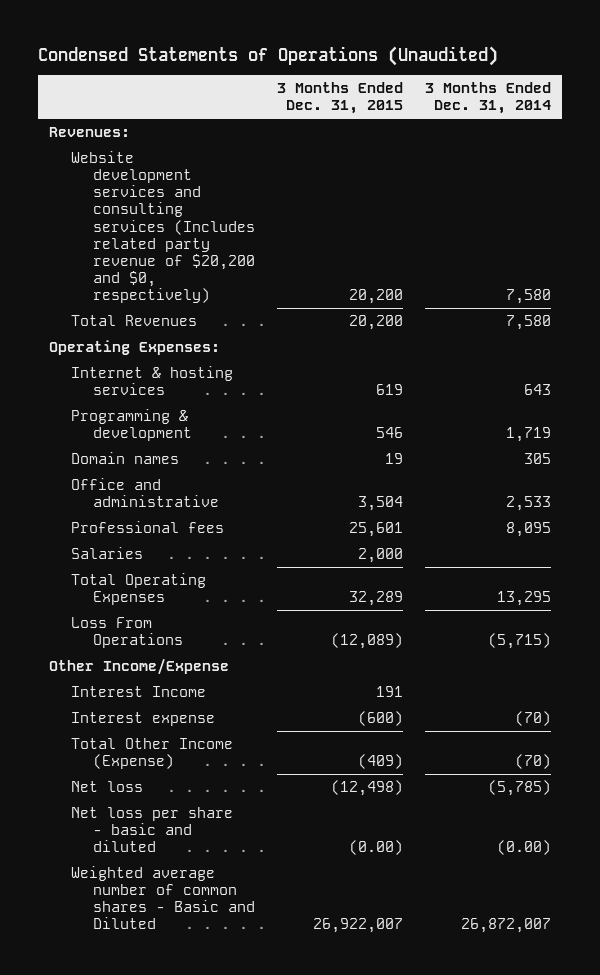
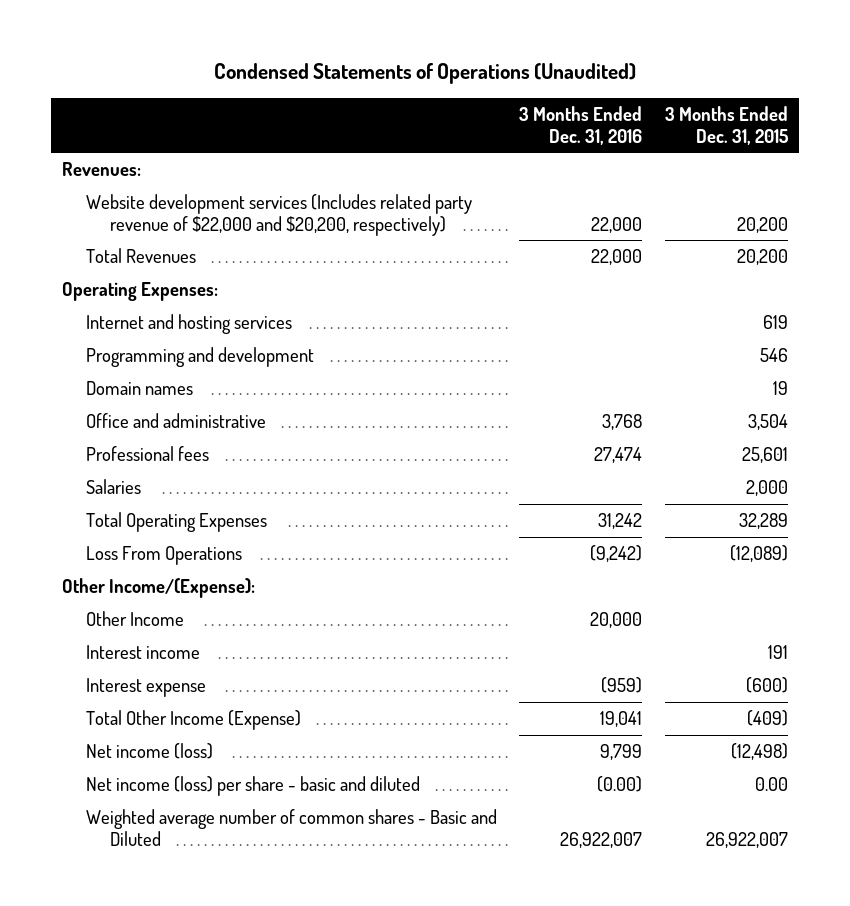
[425,82,552,115] 3 Months Ended Dec. 31, 2014 -> none
none -> [519,105,643,145] 3 Months Ended Dec. 31, 2016
[70,150,255,304] Website development services and consulting services (Includes related party revenue of $20,200 and $0, respectively) -> [85,194,472,236] Website development services (Includes related party revenue of $22,000 and $20,200, respectively)
[70,365,233,396] Internet & hosting services -> [85,314,292,335] Internet and hosting services
[70,408,192,442] Programming & development -> [85,347,314,368] Programming and development
[48,657,229,675] Other Income/Expense -> [62,578,256,599] Other Income/(Expense):
none -> [85,611,184,627] Other Income
[70,685,206,697] Interest Income -> [85,645,200,660] Interest income
[70,780,143,792] Net loss -> [85,743,213,760] Net income (loss)
[70,806,233,853] Net loss per share - basic and diluted -> [85,776,420,797] Net income (loss) per share - basic and diluted
[348,840,403,856] (0.00) -> [754,777,788,792] 0.00

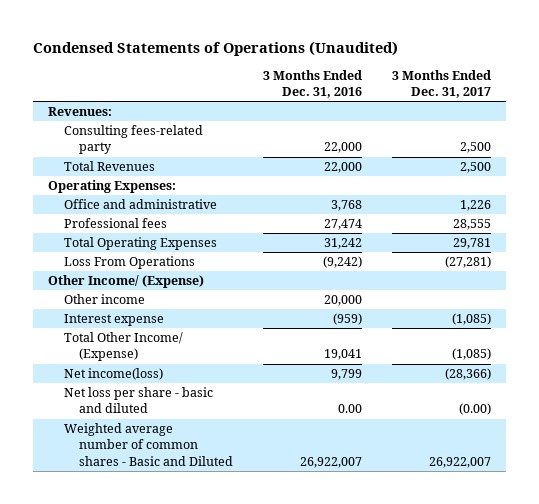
[664,105,788,145] 3 Months Ended Dec. 31, 2015 -> none
none -> [391,69,491,99] 3 Months Ended Dec. 31, 2017
[85,194,472,236] Website development services (Includes related party revenue of $22,000 and $20,200, respectively) -> none
none -> [63,125,203,155] Consulting fees-related party
[85,314,292,335] Internet and hosting services -> none
[85,347,314,368] Programming and development -> none
[85,381,193,396] Domain names -> none
[85,479,141,495] Salaries -> none
[85,645,200,660] Interest income -> none
[62,578,256,599] Other Income/(Expense): -> [48,275,205,289] Other Income/ (Expense)
[85,611,184,627] Other Income -> [63,294,145,305] Other income
[85,710,301,731] Total Other Income (Expense) -> [63,332,183,362] Total Other Income/ (Expense)
[85,743,213,760] Net income (loss) -> [63,368,163,381] Net income(loss)
[85,776,420,797] Net income (loss) per share - basic and diluted -> [63,387,213,414] Net loss per share - basic and diluted
[597,776,643,793] (0.00) -> [337,404,362,414] 0.00

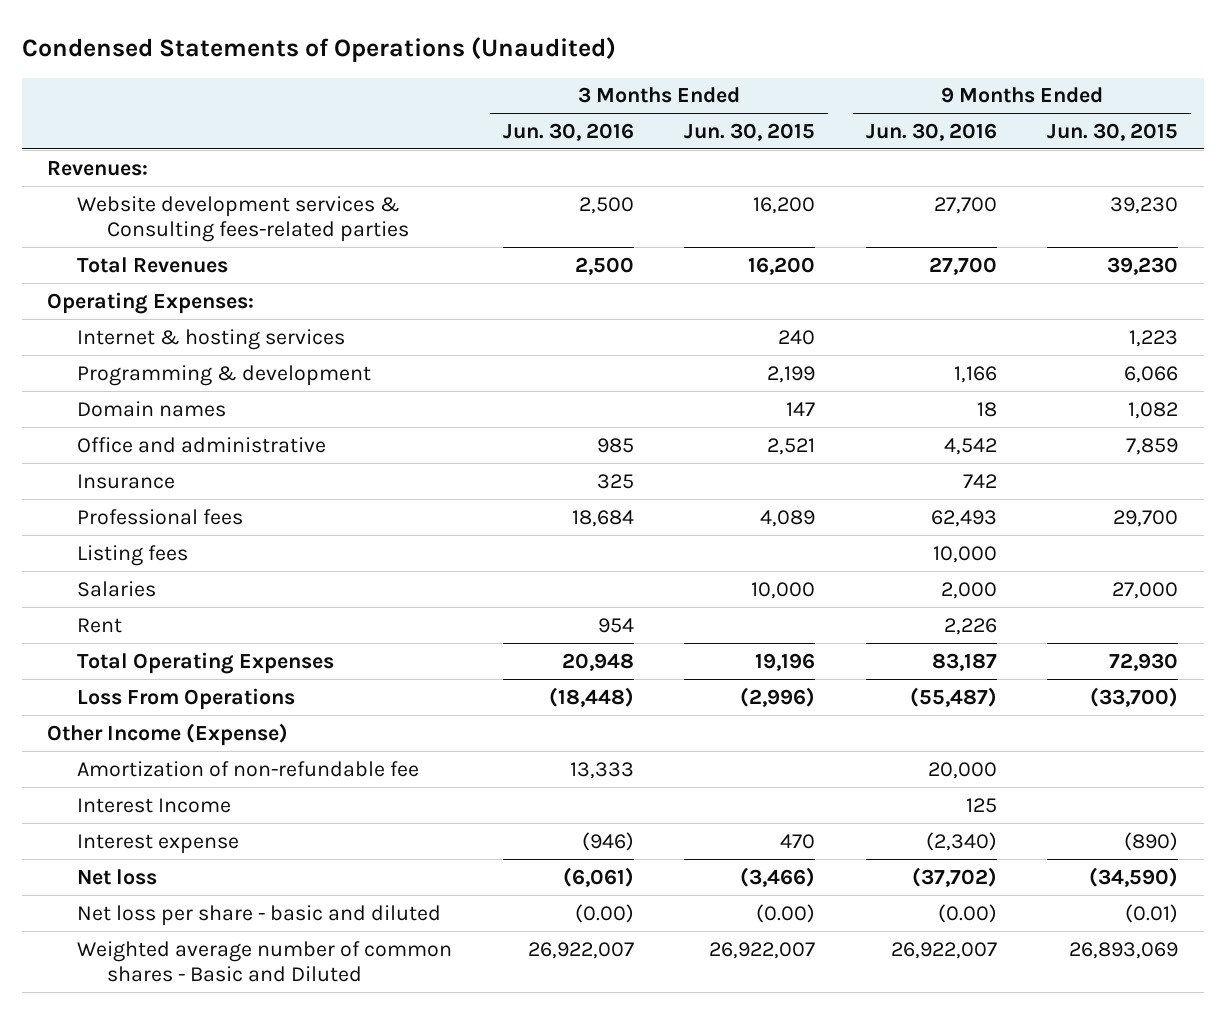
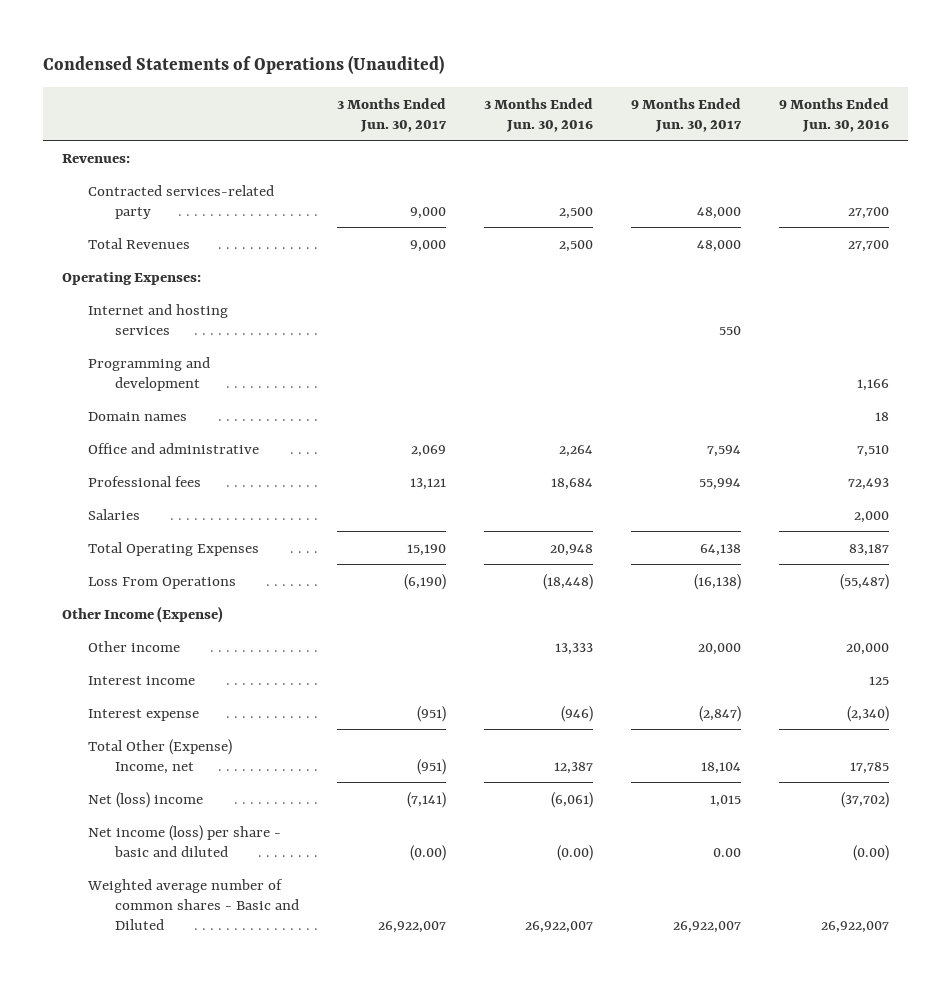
[684,122,816,141] Jun. 30, 2015 -> none
[1047,122,1179,141] Jun. 30, 2015 -> none
none -> [336,97,447,132] 3 Months Ended Jun. 30, 2017
none -> [631,97,743,132] 9 Months Ended Jun. 30, 2017
[77,195,410,242] Website development services & Consulting fees-related parties -> [88,184,275,219] Contracted services-related party
[77,328,346,350] Internet & hosting services -> [88,303,229,335] Internet and hosting services
[77,364,372,386] Programming & development -> [88,356,211,391] Programming and development
[77,473,176,489] Insurance -> none
[77,544,189,566] Listing fees -> none
[596,437,634,453] 985 -> [558,444,593,457] 2,264
[943,437,997,455] 4,542 -> [857,444,890,457] 7,510
[930,509,997,527] 62,493 -> [848,477,890,490] 72,493
[77,617,123,633] Rent -> none
[77,760,420,777] Amortization of non-refundable fee -> [88,640,181,652] Other income
[77,797,232,813] Interest Income -> [88,675,196,685] Interest income
none -> [88,738,233,774] Total Other (Expense) Income, net
[77,868,158,885] Net loss -> [88,791,204,808] Net (loss) income
[77,904,442,926] Net loss per share - basic and diluted -> [88,824,282,857] Net income (loss) per share - basic and diluted

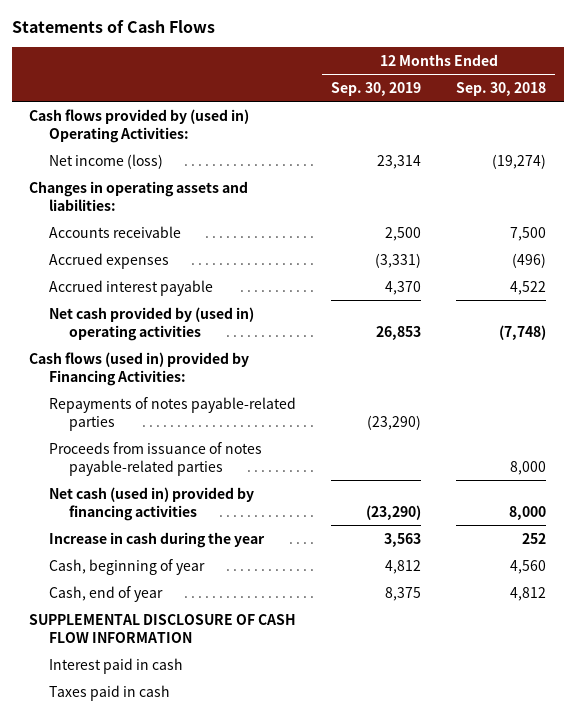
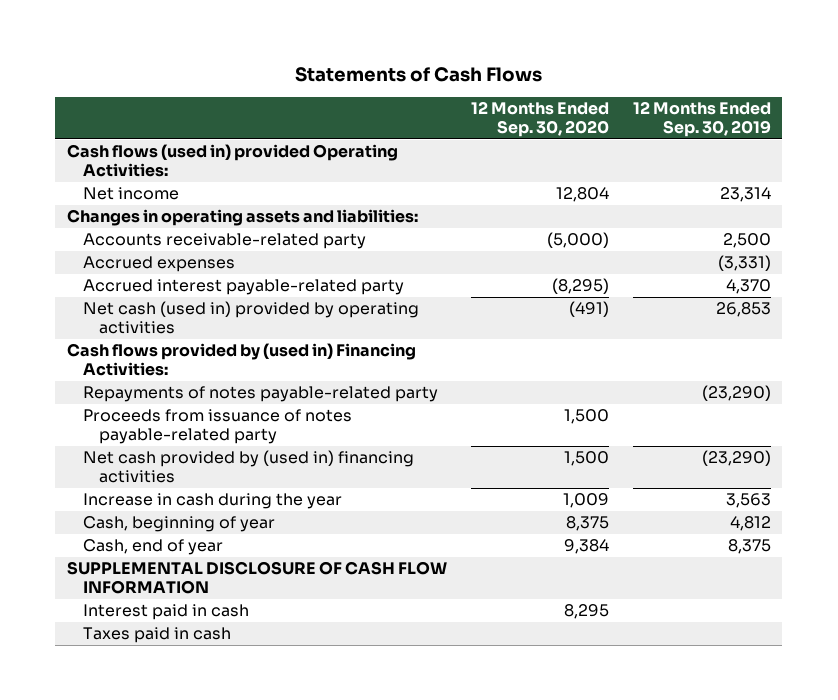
[456,81,547,96] Sep. 30, 2018 -> none
none -> [470,101,609,138] 12 Months Ended Sep. 30, 2020
[29,108,250,143] Cash flows provided by (used in) Operating Activities: -> [67,144,399,178] Cash flows (used in) provided Operating Activities:
[48,153,163,169] Net income (loss) -> [82,187,179,201] Net income
[48,225,181,238] Accounts receivable -> [82,233,366,250] Accounts receivable-related party
[48,279,213,296] Accrued interest payable -> [82,279,404,296] Accrued interest payable-related party
[48,306,254,341] Net cash provided by (used in) operating activities -> [82,301,419,335] Net cash (used in) provided by operating activities
[29,351,250,386] Cash flows (used in) provided by Financing Activities: -> [67,343,417,377] Cash flows provided by (used in) Financing Activities:
[48,396,296,431] Repayments of notes payable-related parties -> [82,386,438,403] Repayments of notes payable-related party
[48,441,262,476] Proceeds from issuance of notes payable-related parties -> [82,409,352,445] Proceeds from issuance of notes payable-related party
[48,486,254,521] Net cash (used in) provided by financing activities -> [82,450,414,484] Net cash provided by (used in) financing activities

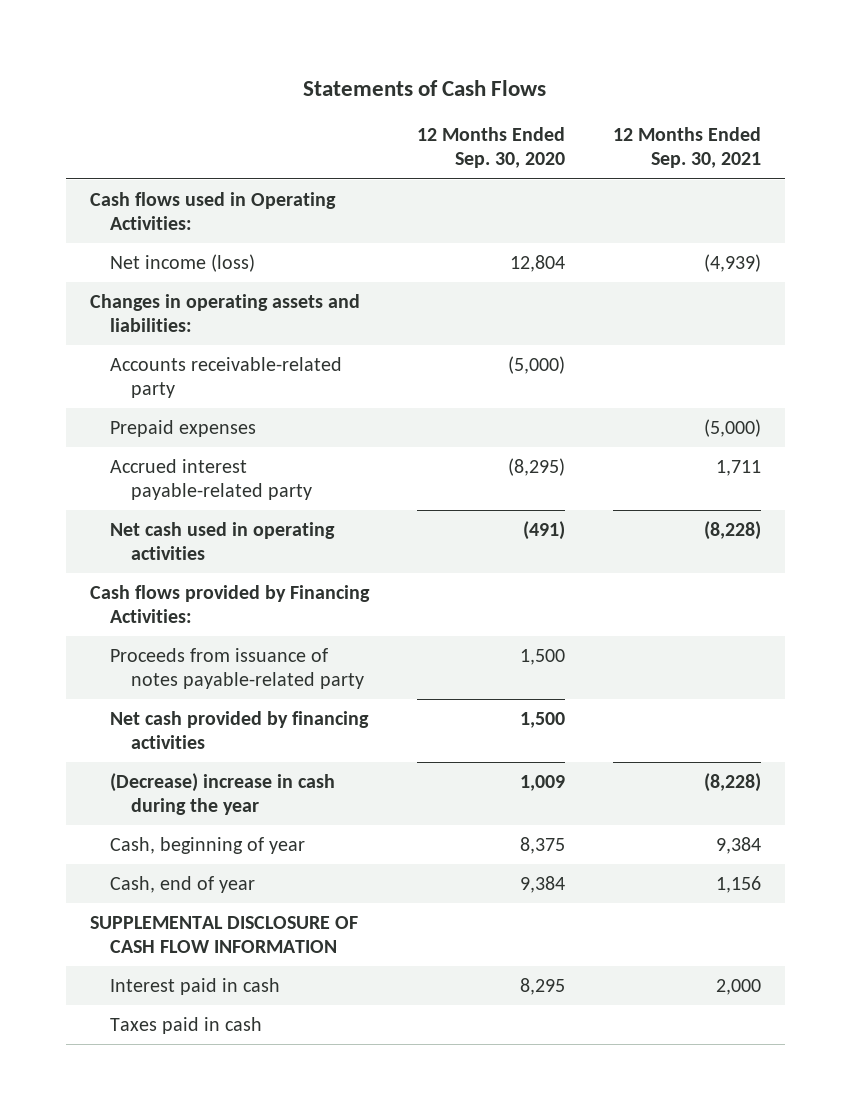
[632,101,771,138] 12 Months Ended Sep. 30, 2019 -> none
none -> [613,127,762,169] 12 Months Ended Sep. 30, 2021
[67,144,399,178] Cash flows (used in) provided Operating Activities: -> [89,191,336,230] Cash flows used in Operating Activities:
[82,187,179,201] Net income -> [110,253,256,272] Net income (loss)
[82,256,235,273] Accrued expenses -> none
none -> [110,419,257,437] Prepaid expenses
[82,386,438,403] Repayments of notes payable-related party -> none
[82,301,419,335] Net cash (used in) provided by operating activities -> [110,521,336,560] Net cash used in operating activities
[67,343,417,377] Cash flows provided by (used in) Financing Activities: -> [89,584,370,623] Cash flows provided by Financing Activities:
[82,450,414,484] Net cash provided by (used in) financing activities -> [110,710,370,749] Net cash provided by financing activities
[82,493,342,510] Increase in cash during the year -> [110,772,336,815] (Decrease) increase in cash during the year

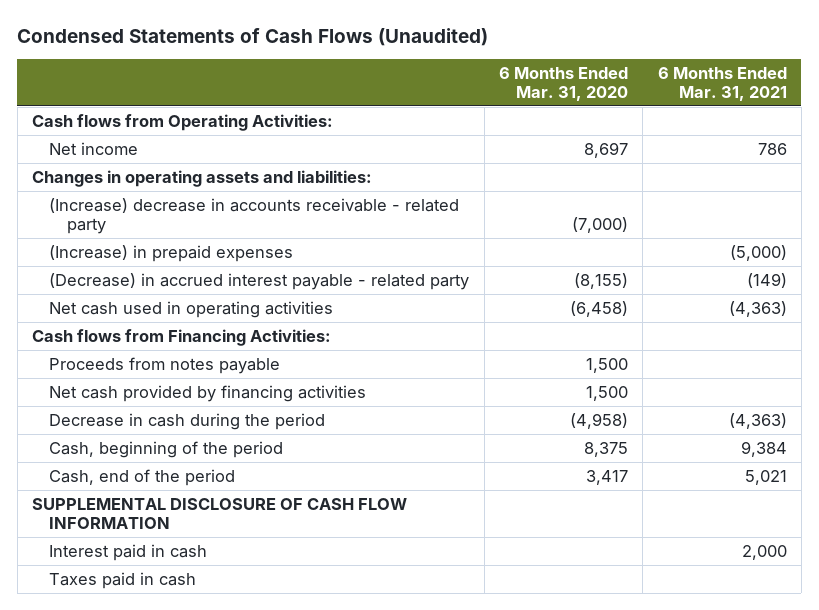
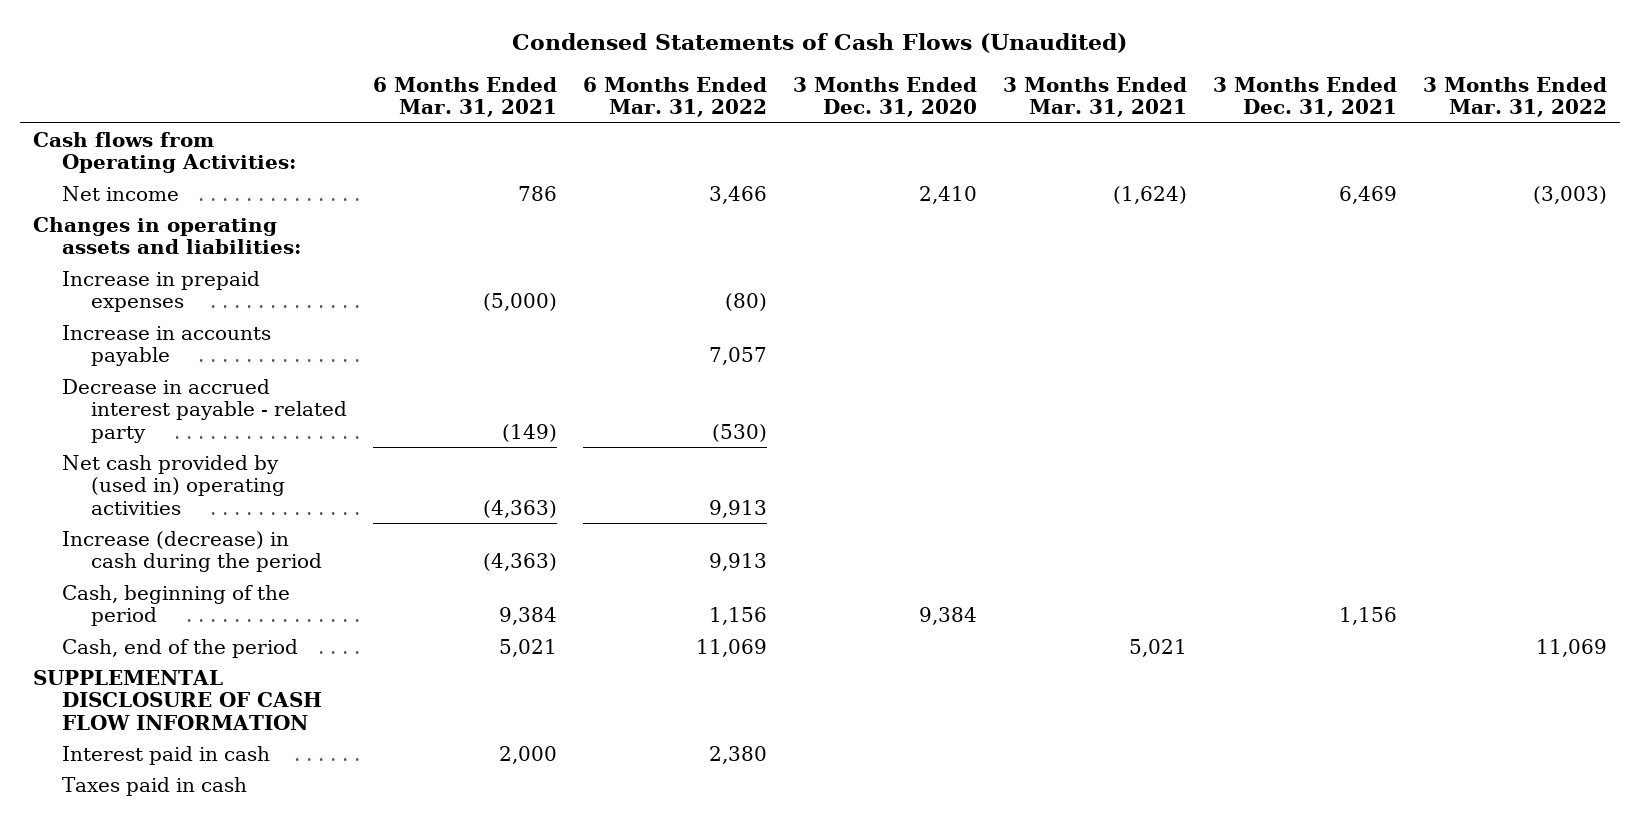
[499,66,629,101] 6 Months Ended Mar. 31, 2020 -> none
none -> [583,76,768,118] 6 Months Ended Mar. 31, 2022
none -> [793,76,978,118] 3 Months Ended Dec. 31, 2020
none -> [1003,76,1188,118] 3 Months Ended Mar. 31, 2021
none -> [1213,76,1398,118] 3 Months Ended Dec. 31, 2021
none -> [1423,76,1608,118] 3 Months Ended Mar. 31, 2022
[49,197,460,234] (Increase) decrease in accounts receivable - related party -> none
[31,328,331,346] Cash flows from Financing Activities: -> none
[49,356,281,374] Proceeds from notes payable -> none
[49,384,367,402] Net cash provided by financing activities -> none
[49,244,294,262] (Increase) in prepaid expenses -> [61,270,260,313] Increase in prepaid expenses
none -> [61,324,271,367] Increase in accounts payable
[49,272,470,290] (Decrease) in accrued interest payable - related party -> [61,378,348,443] Decrease in accrued interest payable - related party
[49,300,334,318] Net cash used in operating activities -> [61,454,286,515] Net cash provided by (used in) operating activities
[49,412,326,430] Decrease in cash during the period -> [61,530,323,573] Increase (decrease) in cash during the period

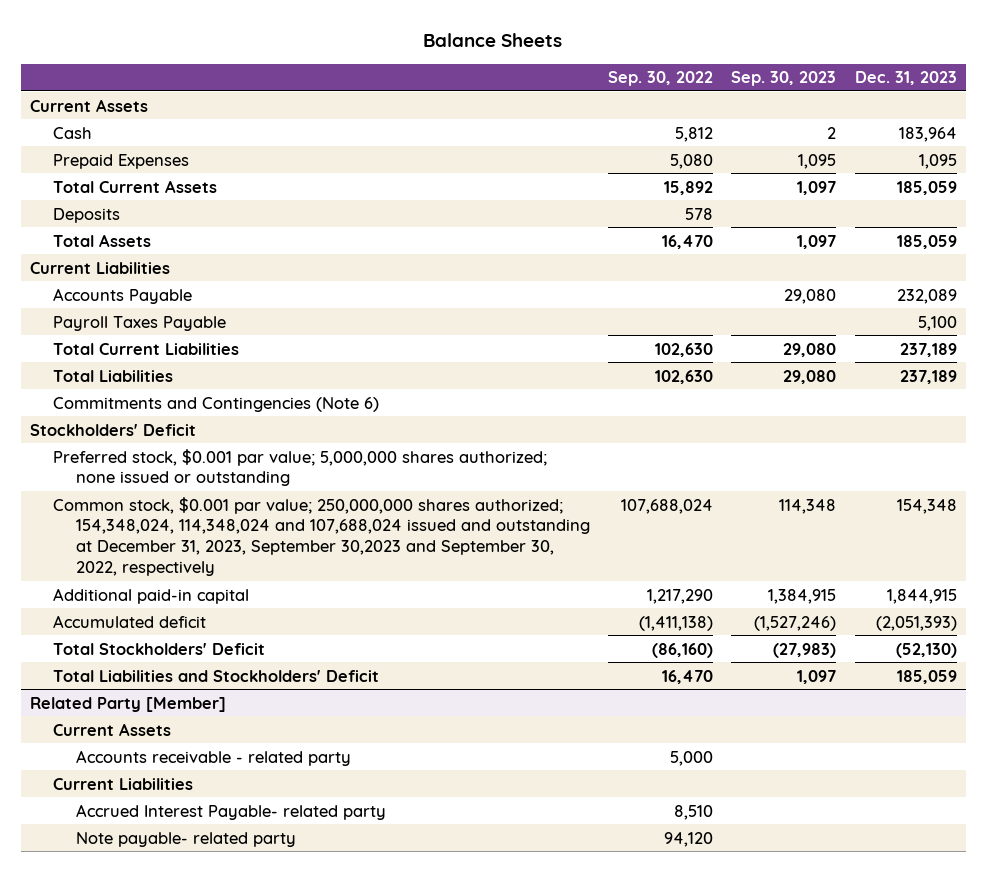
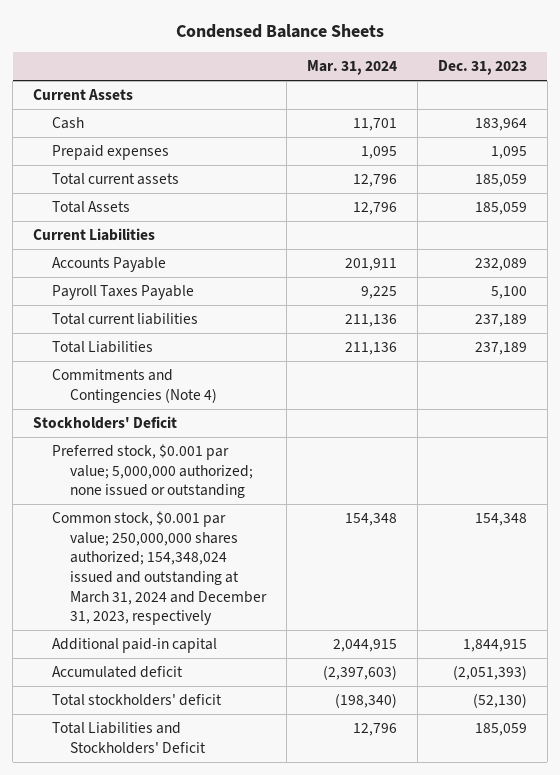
[423,32,563,47] Balance Sheets -> [176,23,385,38] Condensed Balance Sheets
[608,71,714,87] Sep. 30, 2022 -> none
[731,71,837,87] Sep. 30, 2023 -> none
none -> [306,60,397,76] Mar. 31, 2024
[52,207,120,223] Deposits -> none
[52,153,189,169] Prepaid Expenses -> [51,145,169,161] Prepaid expenses
[52,179,217,193] Total Current Assets -> [51,173,179,186] Total current assets
[52,342,239,355] Total Current Liabilities -> [51,313,198,326] Total current liabilities
[52,396,379,412] Commitments and Contingencies (Note 6) -> [51,369,217,403] Commitments and Contingencies (Note 4)
[52,448,547,487] Preferred stock, $0.001 par value; 5,000,000 shares authorized; none issued or outstanding -> [51,444,253,499] Preferred stock, $0.001 par value; 5,000,000 authorized; none issued or outstanding
[52,496,590,576] Common stock, $0.001 par value; 250,000,000 shares authorized; 154,348,024, 114,348,024 and 107,688,024 issued and outstanding at December 31, 2023, September 30,2023 and September 30, 2022, respectively -> [51,511,267,626] Common stock, $0.001 par value; 250,000,000 shares authorized; 154,348,024 issued and outstanding at March 31, 2024 and December 31, 2023, respectively
[52,642,265,655] Total Stockholders' Deficit -> [51,694,222,707] Total stockholders' deficit
[30,696,227,712] Related Party [Member] -> none
[52,722,171,736] Current Assets -> none
[75,749,351,766] Accounts receivable - related party -> none
[52,777,193,790] Current Liabilities -> none
[75,803,386,820] Accrued Interest Payable- related party -> none
[75,831,296,847] Note payable- related party -> none

